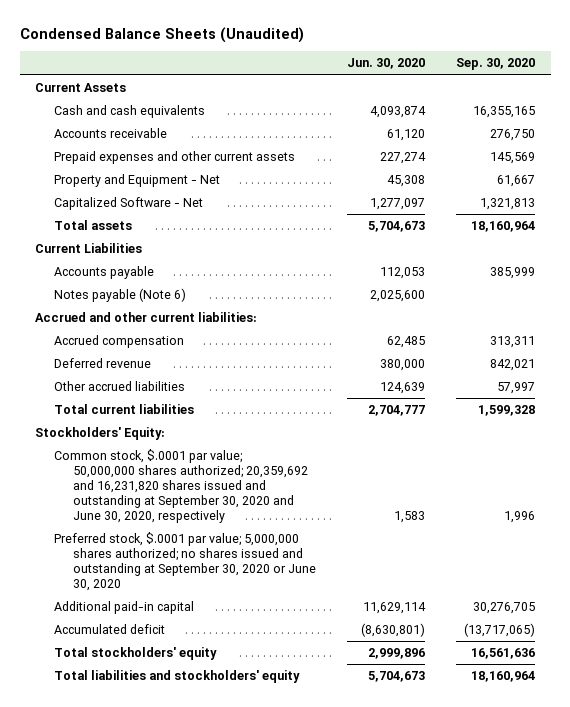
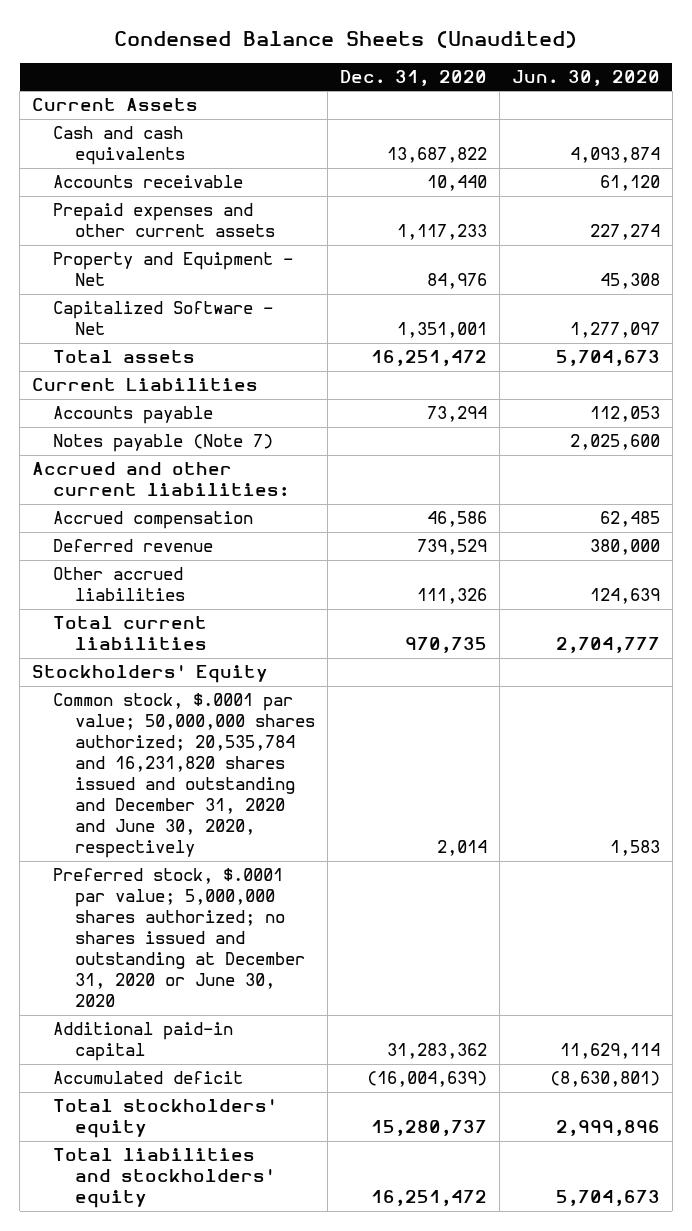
[456,58,536,71] Sep. 30, 2020 -> none
none -> [339,69,487,86] Dec. 31, 2020
[54,288,187,303] Notes payable (Note 6) -> [53,434,274,453] Notes payable (Note 7)
[35,427,166,441] Stockholders' Equity: -> [31,665,268,684] Stockholders' Equity
[54,449,309,523] Common stock, $.0001 par value; 50,000,000 shares authorized; 20,359,692 and 16,231,820 shares issued and outstanding at September 30, 2020 and June 30, 2020, respectively -> [53,693,316,859] Common stock, $.0001 par value; 50,000,000 shares authorized; 20,535,784 and 16,231,820 shares issued and outstanding and December 31, 2020 and June 30, 2020, respectively
[54,532,317,591] Preferred stock, $.0001 par value; 5,000,000 shares authorized; no shares issued and outstanding at September 30, 2020 or June 30, 2020 -> [53,868,306,1008] Preferred stock, $.0001 par value; 5,000,000 shares authorized; no shares issued and outstanding at December 31, 2020 or June 30, 2020

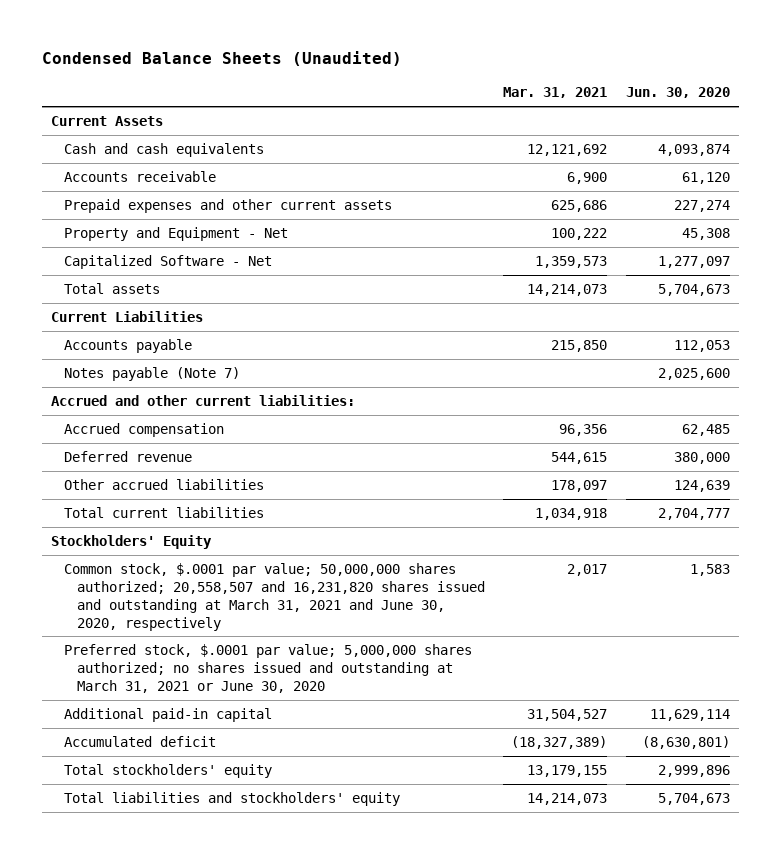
[339,69,487,86] Dec. 31, 2020 -> none
none -> [503,87,608,99] Mar. 31, 2021
[53,693,316,859] Common stock, $.0001 par value; 50,000,000 shares authorized; 20,535,784 and 16,231,820 shares issued and outstanding and December 31, 2020 and June 30, 2020, respectively -> [64,563,486,631] Common stock, $.0001 par value; 50,000,000 shares authorized; 20,558,507 and 16,231,820 shares issued and outstanding at March 31, 2021 and June 30, 2020, respectively
[53,868,306,1008] Preferred stock, $.0001 par value; 5,000,000 shares authorized; no shares issued and outstanding at December 31, 2020 or June 30, 2020 -> [64,644,473,693] Preferred stock, $.0001 par value; 5,000,000 shares authorized; no shares issued and outstanding at March 31, 2021 or June 30, 2020

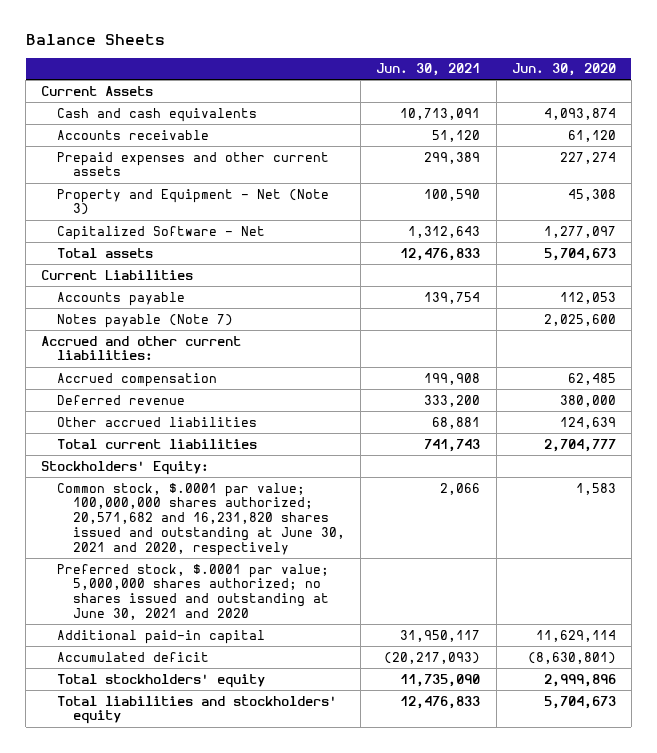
[42,50,403,66] Condensed Balance Sheets (Unaudited) -> [25,34,165,46] Balance Sheets
[503,87,608,99] Mar. 31, 2021 -> none
none -> [376,63,481,77] Jun. 30, 2021
[64,227,289,242] Property and Equipment - Net -> [57,188,330,216] Property and Equipment - Net (Note 3)
[51,535,213,550] Stockholders' Equity -> [41,460,210,475] Stockholders' Equity:
[64,563,486,631] Common stock, $.0001 par value; 50,000,000 shares authorized; 20,558,507 and 16,231,820 shares issued and outstanding at March 31, 2021 and June 30, 2020, respectively -> [57,482,346,556] Common stock, $.0001 par value; 100,000,000 shares authorized; 20,571,682 and 16,231,820 shares issued and outstanding at June 30, 2021 and 2020, respectively
[64,644,473,693] Preferred stock, $.0001 par value; 5,000,000 shares authorized; no shares issued and outstanding at March 31, 2021 or June 30, 2020 -> [57,563,330,621] Preferred stock, $.0001 par value; 5,000,000 shares authorized; no shares issued and outstanding at June 30, 2021 and 2020

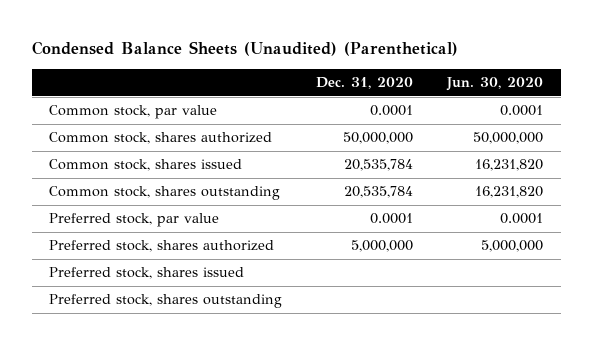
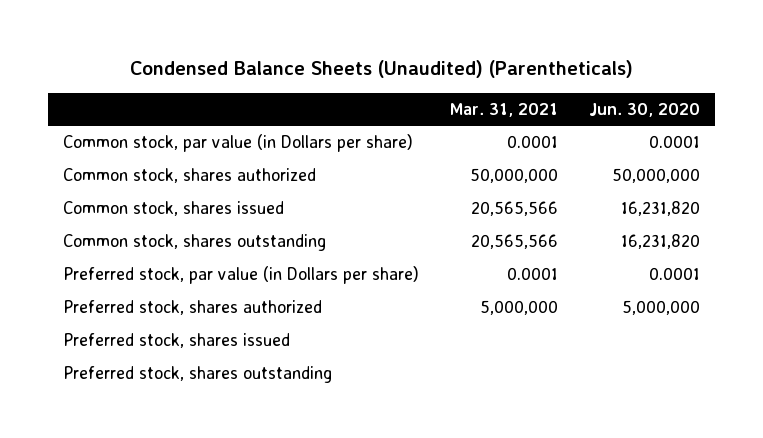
[31,41,458,57] Condensed Balance Sheets (Unaudited) (Parenthetical) -> [129,60,633,79] Condensed Balance Sheets (Unaudited) (Parentheticals)
[316,77,414,90] Dec. 31, 2020 -> none
none -> [450,102,559,117] Mar. 31, 2021
[48,105,217,120] Common stock, par value -> [63,134,414,153] Common stock, par value (in Dollars per share)
[48,213,219,228] Preferred stock, par value -> [63,266,420,285] Preferred stock, par value (in Dollars per share)

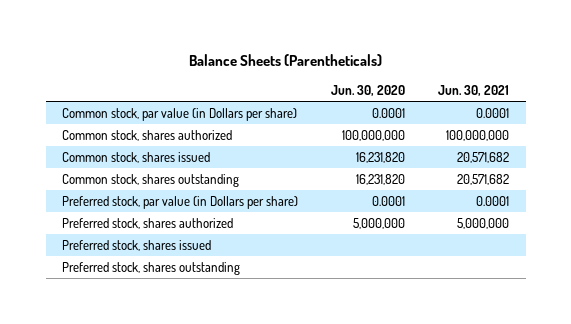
[129,60,633,79] Condensed Balance Sheets (Unaudited) (Parentheticals) -> [188,53,382,66] Balance Sheets (Parentheticals)
[450,102,559,117] Mar. 31, 2021 -> none
none -> [438,84,510,96] Jun. 30, 2021
[611,168,700,184] 50,000,000 -> [342,129,406,141] 100,000,000

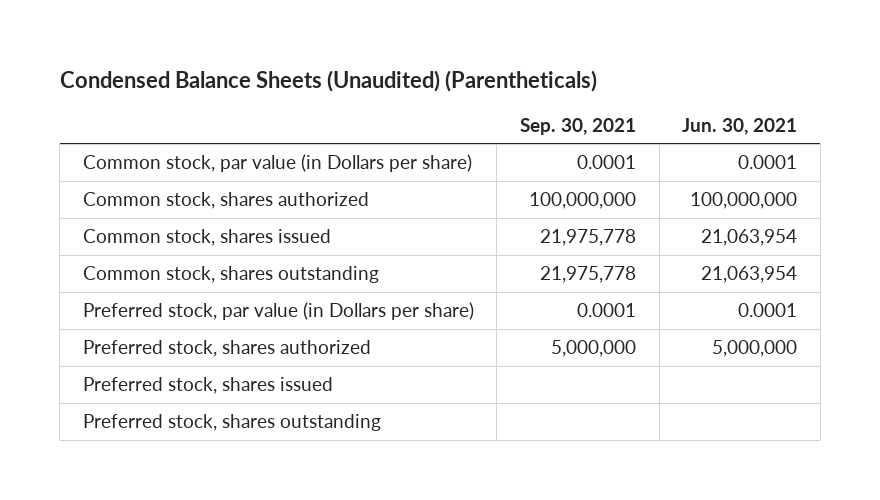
[188,53,382,66] Balance Sheets (Parentheticals) -> [59,70,597,93] Condensed Balance Sheets (Unaudited) (Parentheticals)
[331,84,406,96] Jun. 30, 2020 -> none
none -> [520,117,637,135] Sep. 30, 2021
[457,151,510,163] 20,571,682 -> [701,228,798,246] 21,063,954
[457,173,510,185] 20,571,682 -> [701,265,798,283] 21,063,954

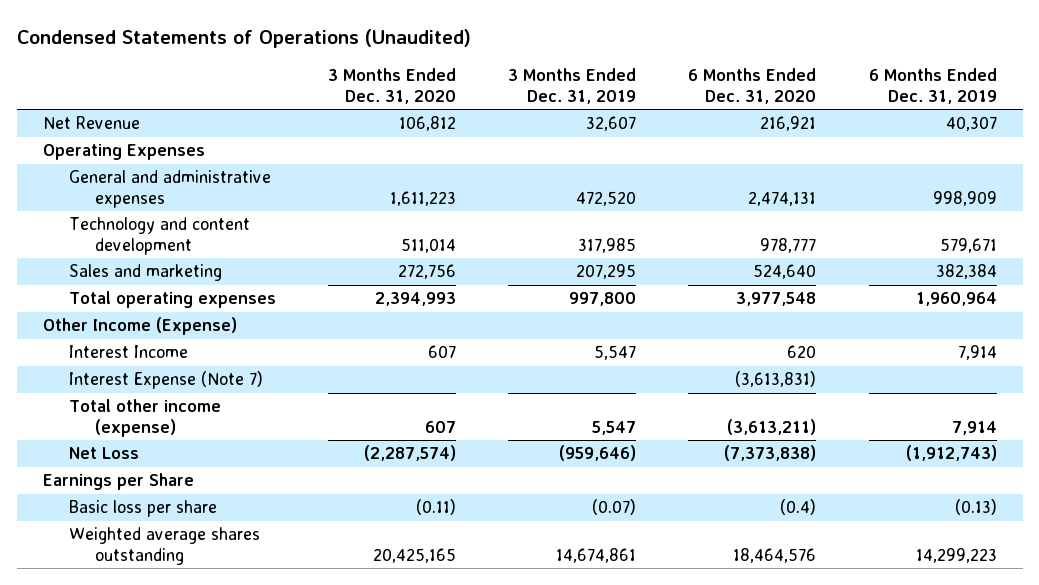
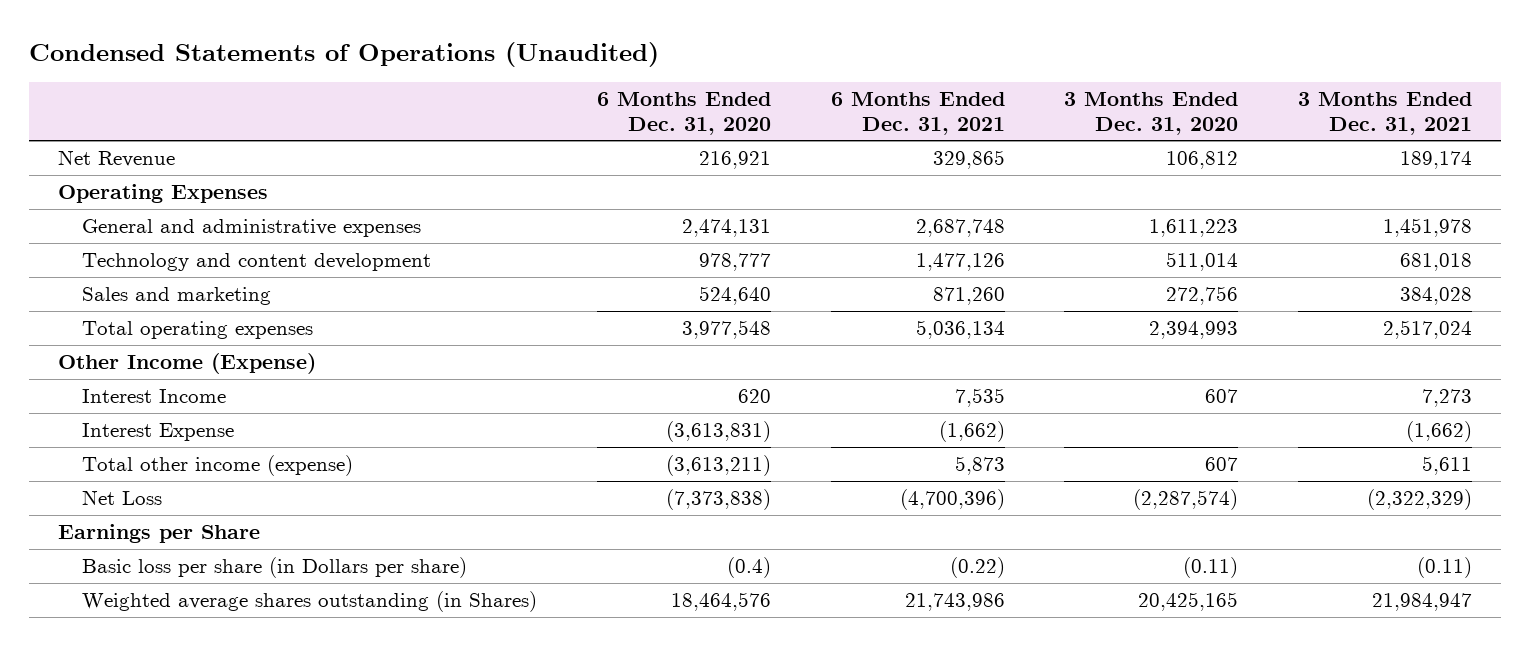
[508,68,637,104] 3 Months Ended Dec. 31, 2019 -> none
[868,68,997,104] 6 Months Ended Dec. 31, 2019 -> none
none -> [830,92,1005,135] 6 Months Ended Dec. 31, 2021
none -> [1297,92,1472,135] 3 Months Ended Dec. 31, 2021
[68,371,263,390] Interest Expense (Note 7) -> [82,423,235,442] Interest Expense
[68,500,217,518] Basic loss per share -> [82,557,468,579] Basic loss per share (in Dollars per share)
[68,527,260,565] Weighted average shares outstanding -> [82,591,538,613] Weighted average shares outstanding (in Shares)

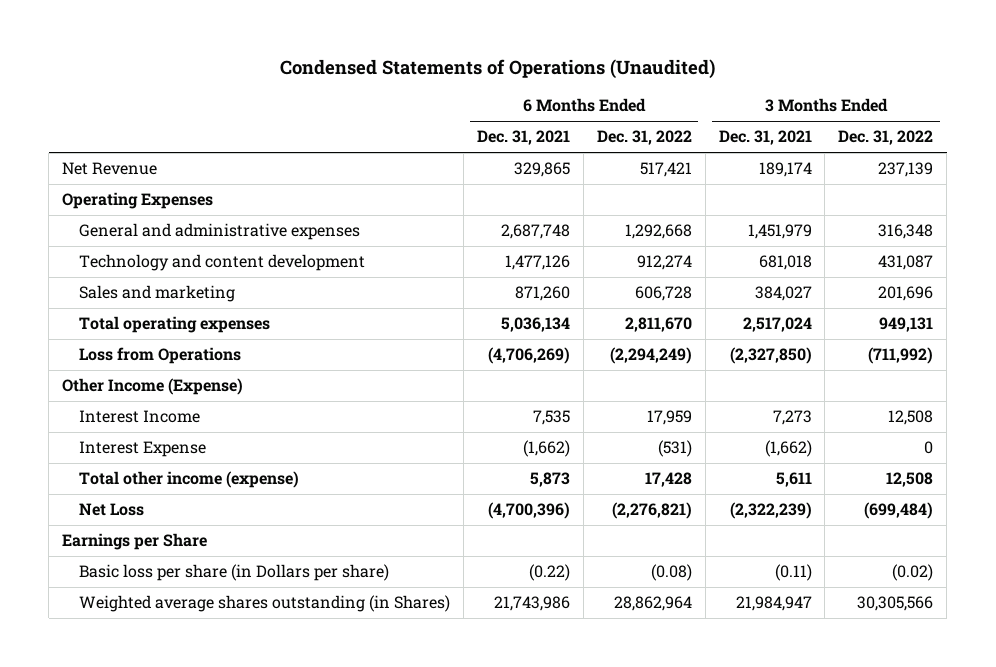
[596,92,771,135] 6 Months Ended Dec. 31, 2020 -> none
[1064,92,1239,135] 3 Months Ended Dec. 31, 2020 -> none
none -> [596,130,692,146] Dec. 31, 2022
none -> [838,130,934,146] Dec. 31, 2022
[1382,218,1472,238] 1,451,978 -> [747,224,812,240] 1,451,979
[1399,287,1472,306] 384,028 -> [754,286,812,302] 384,027
none -> [78,347,241,365] Loss from Operations
[1366,489,1472,511] (2,322,329) -> [729,502,812,520] (2,322,239)

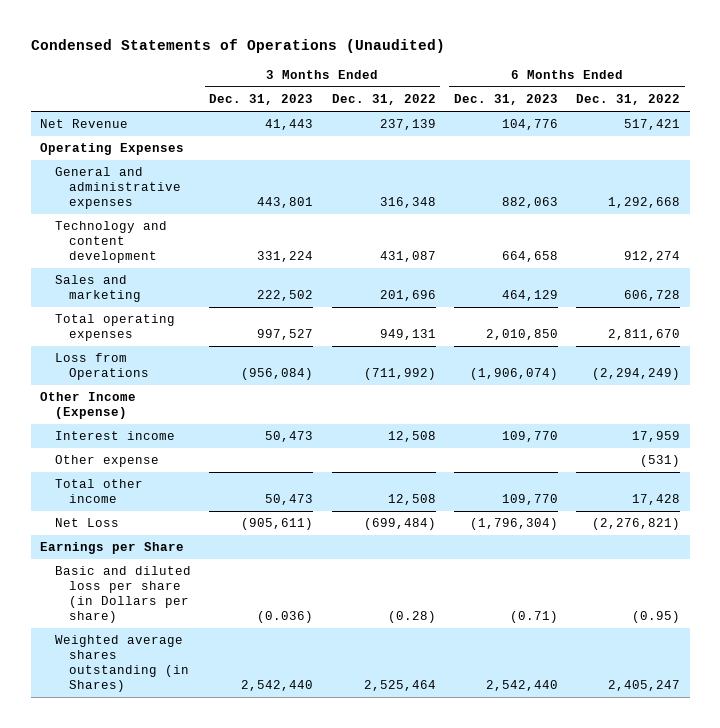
[476,130,570,146] Dec. 31, 2021 -> none
[718,130,812,146] Dec. 31, 2021 -> none
none -> [209,94,314,106] Dec. 31, 2023
none -> [454,94,559,106] Dec. 31, 2023
[78,441,206,458] Interest Expense -> none
[78,410,200,424] Interest Income -> [54,431,175,441] Interest income
none -> [54,455,159,468] Other expense
[78,471,299,489] Total other income (expense) -> [54,479,143,504] Total other income
[78,564,389,582] Basic loss per share (in Dollars per share) -> [54,566,191,624] Basic and diluted loss per share (in Dollars per share)
[650,564,692,582] (0.08) -> [632,611,681,624] (0.95)
[892,564,934,582] (0.02) -> [387,611,436,624] (0.28)
[613,596,692,612] 28,862,964 -> [608,680,681,692] 2,405,247
[857,596,934,612] 30,305,566 -> [363,680,436,692] 2,525,464

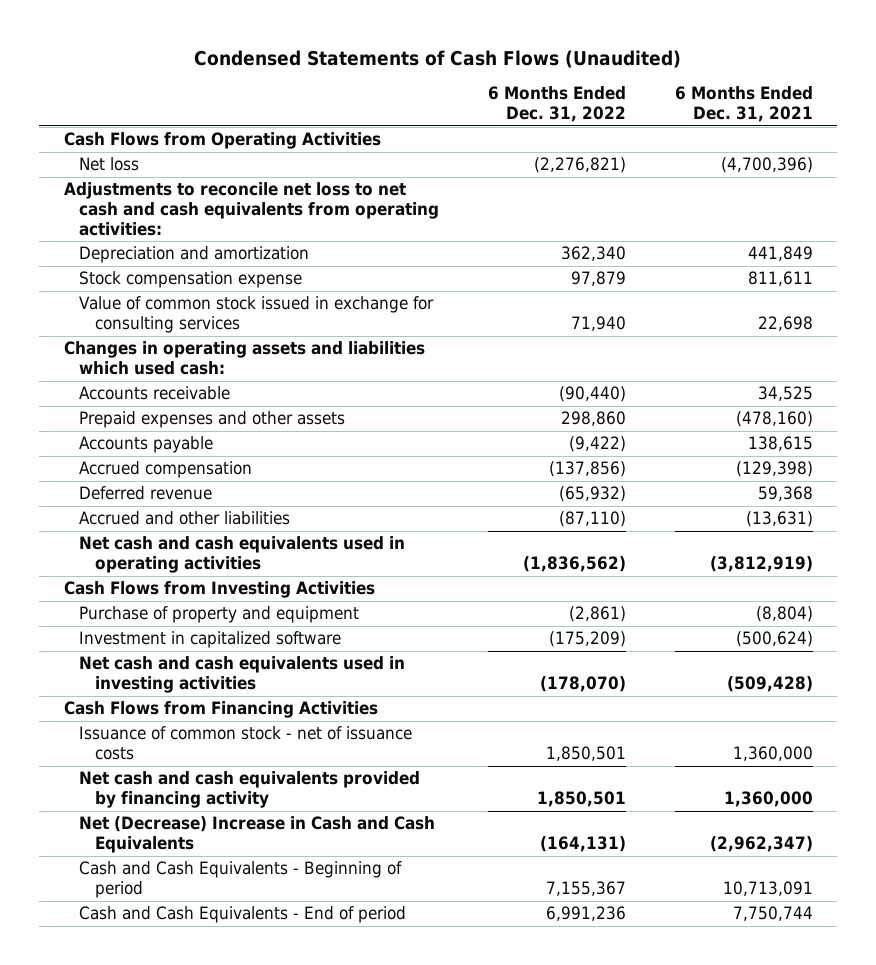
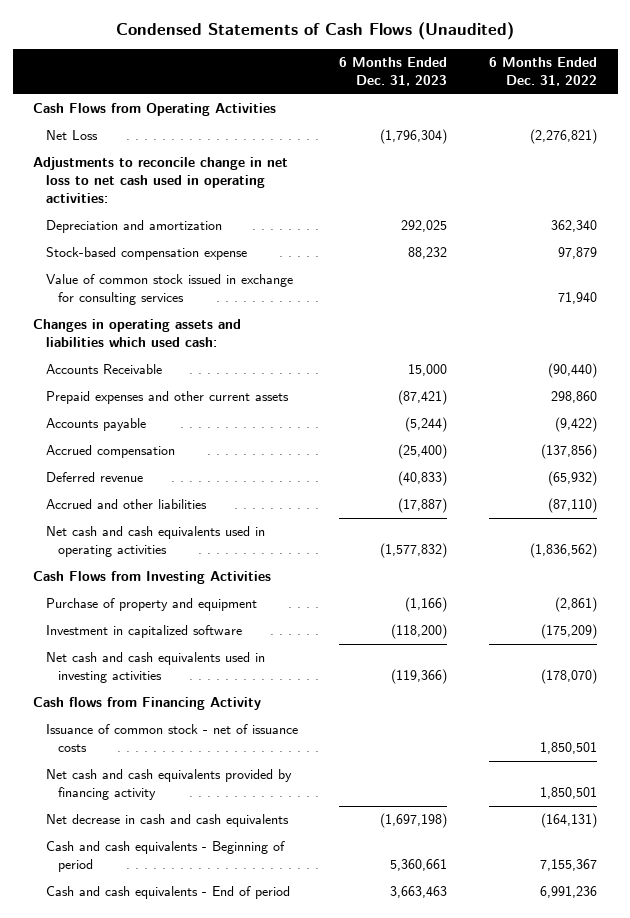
[674,86,813,123] 6 Months Ended Dec. 31, 2021 -> none
none -> [339,57,448,87] 6 Months Ended Dec. 31, 2023
[79,157,140,172] Net loss -> [45,130,98,141] Net Loss
[63,182,440,236] Adjustments to reconcile net loss to net cash and cash equivalents from operating activities: -> [33,157,289,204] Adjustments to reconcile change in net loss to net cash used in operating activities:
[79,271,303,289] Stock compensation expense -> [45,247,247,261] Stock-based compensation expense
[79,386,231,401] Accounts receivable -> [45,364,162,375] Accounts Receivable
[79,411,346,429] Prepaid expenses and other assets -> [45,391,289,405] Prepaid expenses and other current assets
[63,701,378,719] Cash Flows from Financing Activities -> [33,697,262,711] Cash flows from Financing Activity
[79,816,436,854] Net (Decrease) Increase in Cash and Cash Equivalents -> [45,814,289,828] Net decrease in cash and cash equivalents
[79,861,403,899] Cash and Cash Equivalents - Beginning of period -> [45,841,285,873] Cash and cash equivalents - Beginning of period
[79,906,407,924] Cash and Cash Equivalents - End of period -> [45,886,290,900] Cash and cash equivalents - End of period

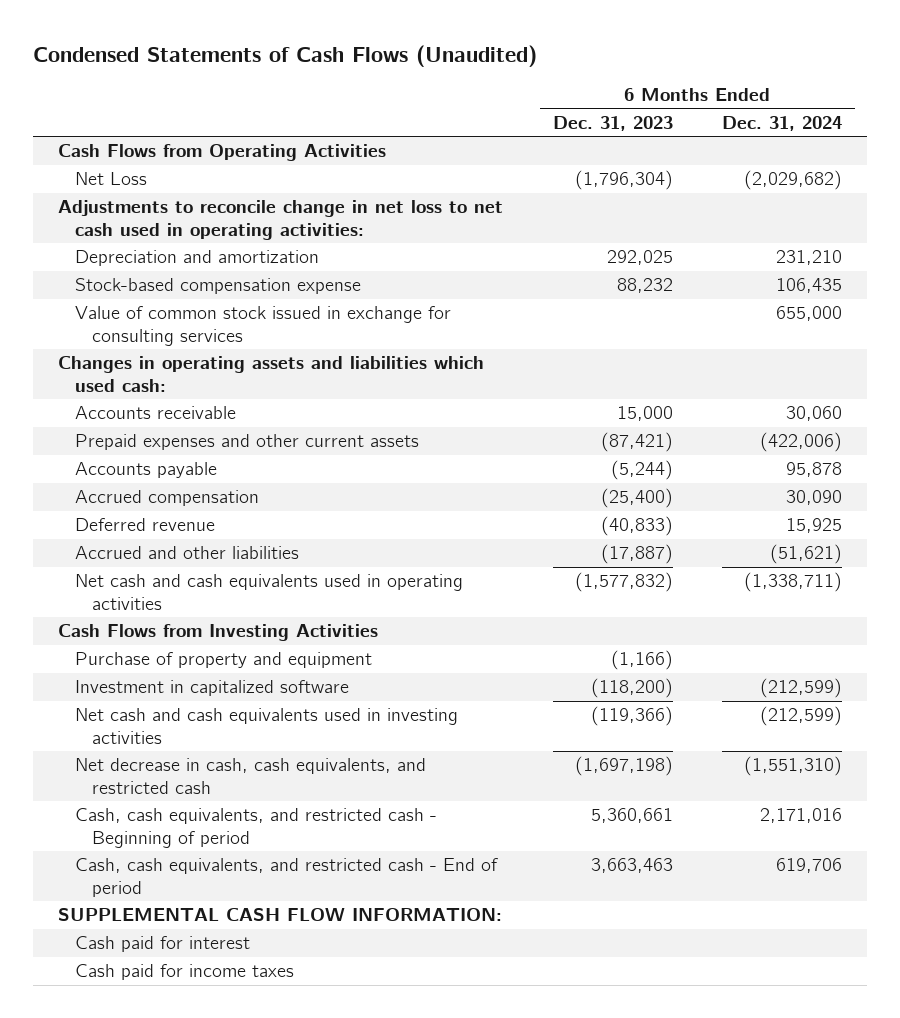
[488,57,597,87] 6 Months Ended Dec. 31, 2022 -> none
none -> [722,115,843,131] Dec. 31, 2024
[45,364,162,375] Accounts Receivable -> [75,406,237,420] Accounts receivable
[33,697,262,711] Cash flows from Financing Activity -> none
[45,724,298,753] Issuance of common stock - net of issuance costs -> none
[45,769,292,801] Net cash and cash equivalents provided by financing activity -> none
[45,814,289,828] Net decrease in cash and cash equivalents -> [75,758,427,794] Net decrease in cash, cash equivalents, and restricted cash
[45,841,285,873] Cash and cash equivalents - Beginning of period -> [75,808,438,848] Cash, cash equivalents, and restricted cash - Beginning of period
[45,886,290,900] Cash and cash equivalents - End of period -> [75,858,499,897] Cash, cash equivalents, and restricted cash - End of period
none -> [58,908,503,922] SUPPLEMENTAL CASH FLOW INFORMATION:
none -> [75,936,251,953] Cash paid for interest
none -> [75,964,295,981] Cash paid for income taxes

